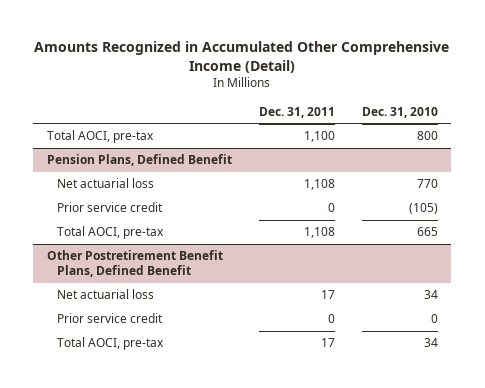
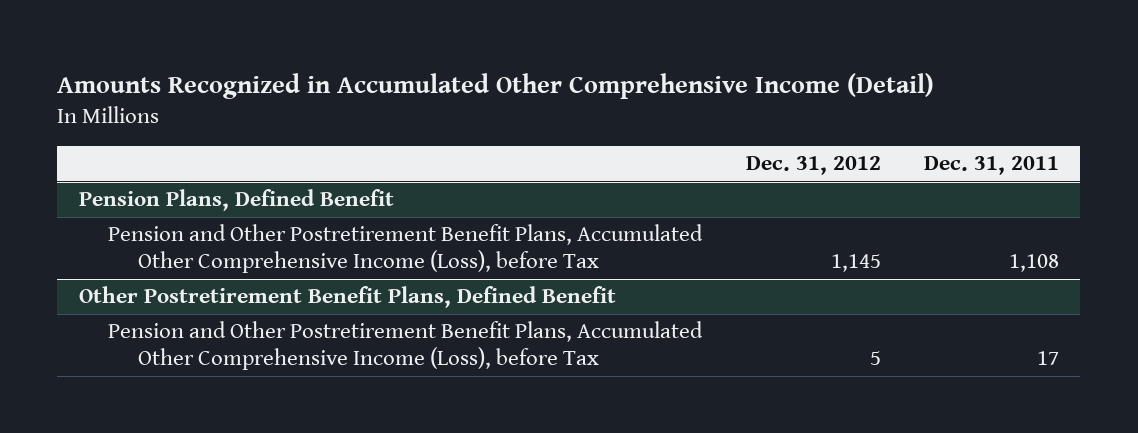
[361,106,438,118] Dec. 31, 2010 -> none
none -> [745,156,881,176] Dec. 31, 2012
[46,130,154,144] Total AOCI, pre-tax -> none
[57,178,155,189] Net actuarial loss -> none
[57,202,164,213] Prior service credit -> none
[57,226,165,240] Total AOCI, pre-tax -> [108,224,704,274] Pension and Other Postretirement Benefit Plans, Accumulated Other Comprehensive Income (Loss), before Tax
[57,289,155,300] Net actuarial loss -> none
[57,313,164,324] Prior service credit -> none
[57,337,165,351] Total AOCI, pre-tax -> [108,321,704,371] Pension and Other Postretirement Benefit Plans, Accumulated Other Comprehensive Income (Loss), before Tax

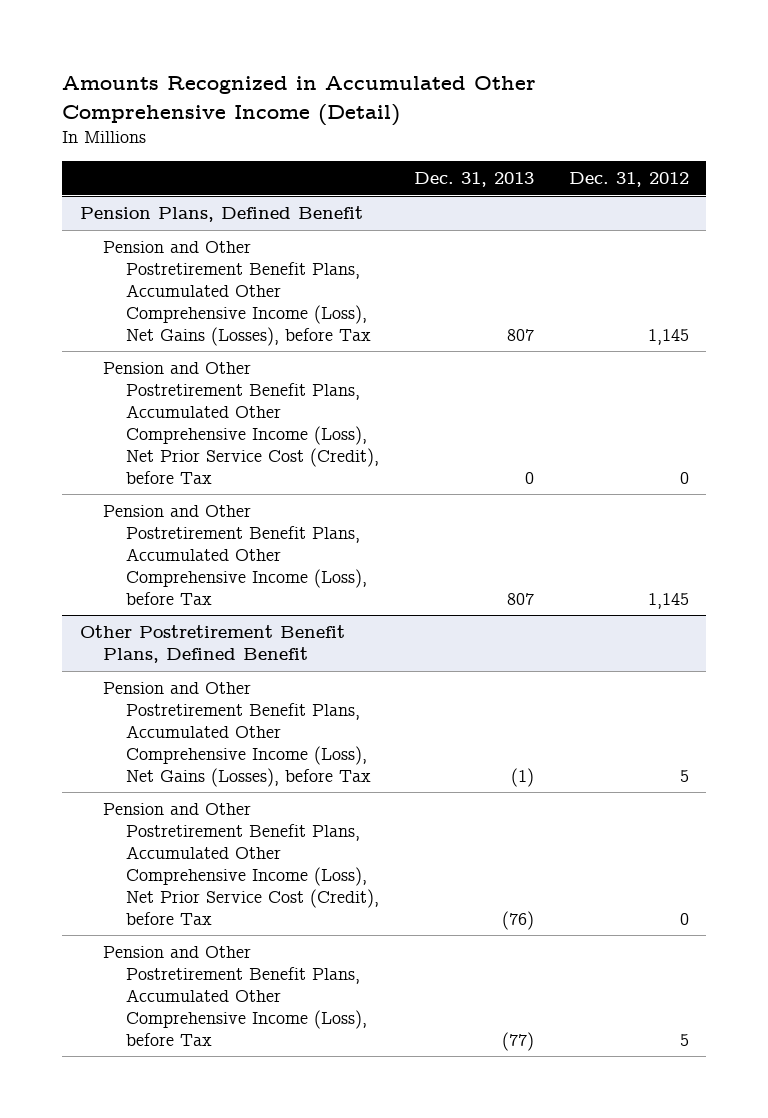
[923,156,1059,176] Dec. 31, 2011 -> none
none -> [413,172,534,188] Dec. 31, 2013
none -> [103,241,372,346] Pension and Other Postretirement Benefit Plans, Accumulated Other Comprehensive Income (Loss), Net Gains (Losses), before Tax
none -> [103,362,380,484] Pension and Other Postretirement Benefit Plans, Accumulated Other Comprehensive Income (Loss), Net Prior Service Cost (Credit), before Tax
none -> [103,682,372,787] Pension and Other Postretirement Benefit Plans, Accumulated Other Comprehensive Income (Loss), Net Gains (Losses), before Tax
none -> [103,803,380,925] Pension and Other Postretirement Benefit Plans, Accumulated Other Comprehensive Income (Loss), Net Prior Service Cost (Credit), before Tax

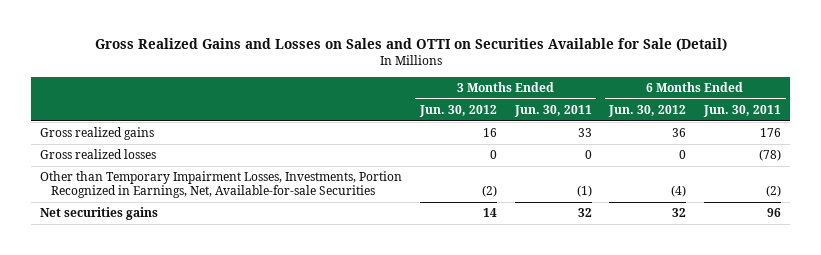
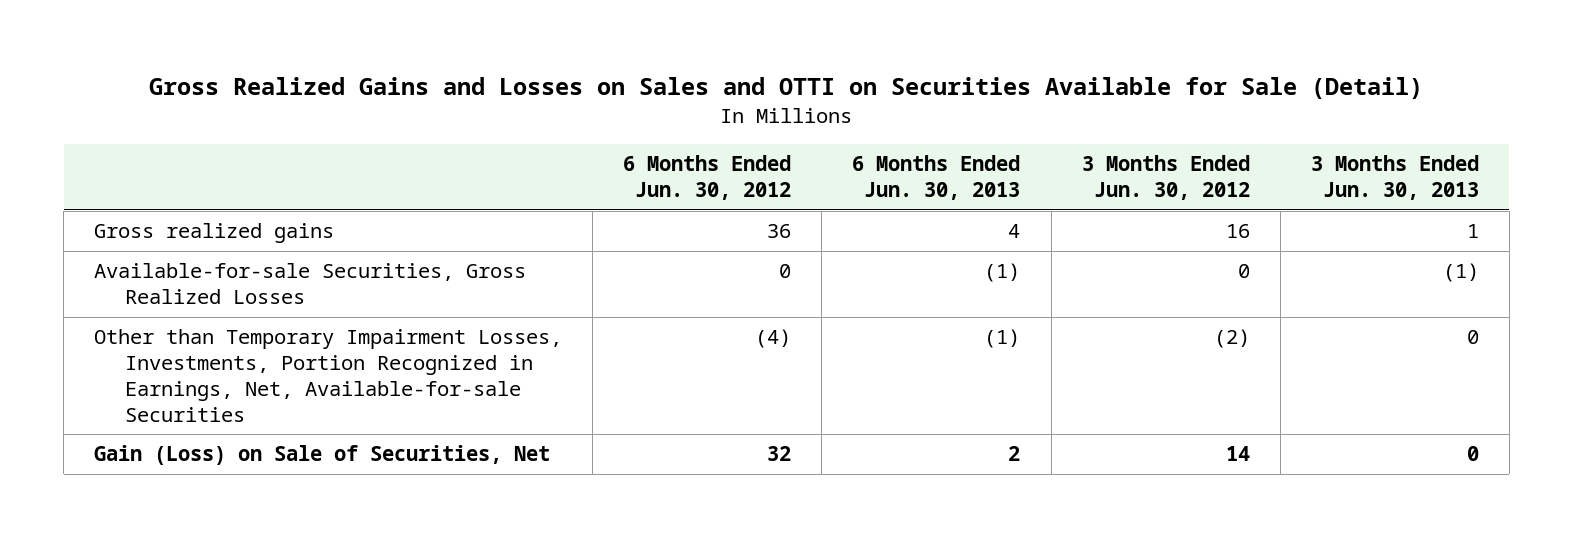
[513,105,592,118] Jun. 30, 2011 -> none
[703,105,782,118] Jun. 30, 2011 -> none
none -> [852,155,1021,200] 6 Months Ended Jun. 30, 2013
none -> [1310,155,1479,200] 3 Months Ended Jun. 30, 2013
[39,149,156,160] Gross realized losses -> [94,263,527,305] Available-for-sale Securities, Gross Realized Losses
[39,207,158,221] Net securities gains -> [94,445,551,466] Gain (Loss) on Sale of Securities, Net

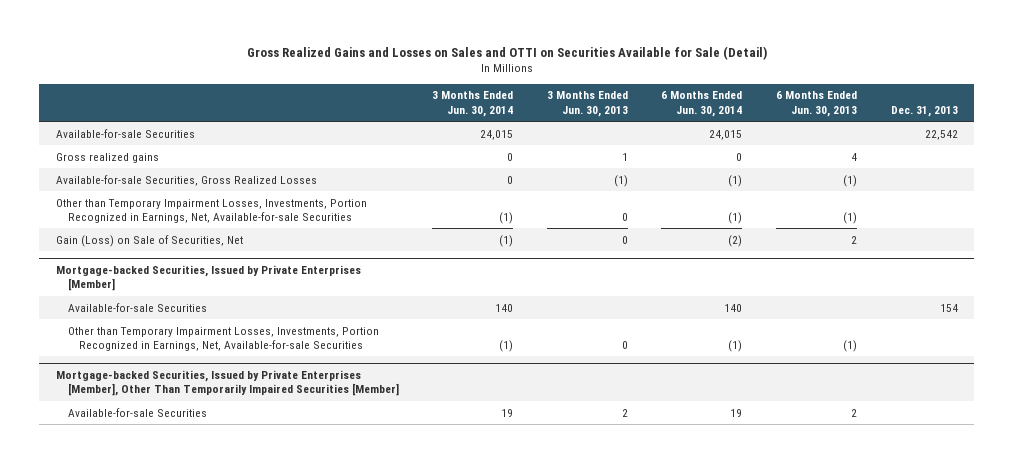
[623,155,792,200] 6 Months Ended Jun. 30, 2012 -> none
[1081,155,1250,200] 3 Months Ended Jun. 30, 2012 -> none
none -> [432,91,514,117] 3 Months Ended Jun. 30, 2014
none -> [661,91,743,117] 6 Months Ended Jun. 30, 2014
none -> [890,105,958,117] Dec. 31, 2013
none -> [56,128,196,138] Available-for-sale Securities
none -> [56,264,362,292] Mortgage-backed Securities, Issued by Private Enterprises [Member]
none -> [67,302,207,312] Available-for-sale Securities
none -> [67,326,379,351] Other than Temporary Impairment Losses, Investments, Portion Recognized in Earnings, Net, Available-for-sale Securities
none -> [56,369,399,397] Mortgage-backed Securities, Issued by Private Enterprises [Member], Other Than Temporarily Impaired Securities [Member]
none -> [67,407,207,417] Available-for-sale Securities

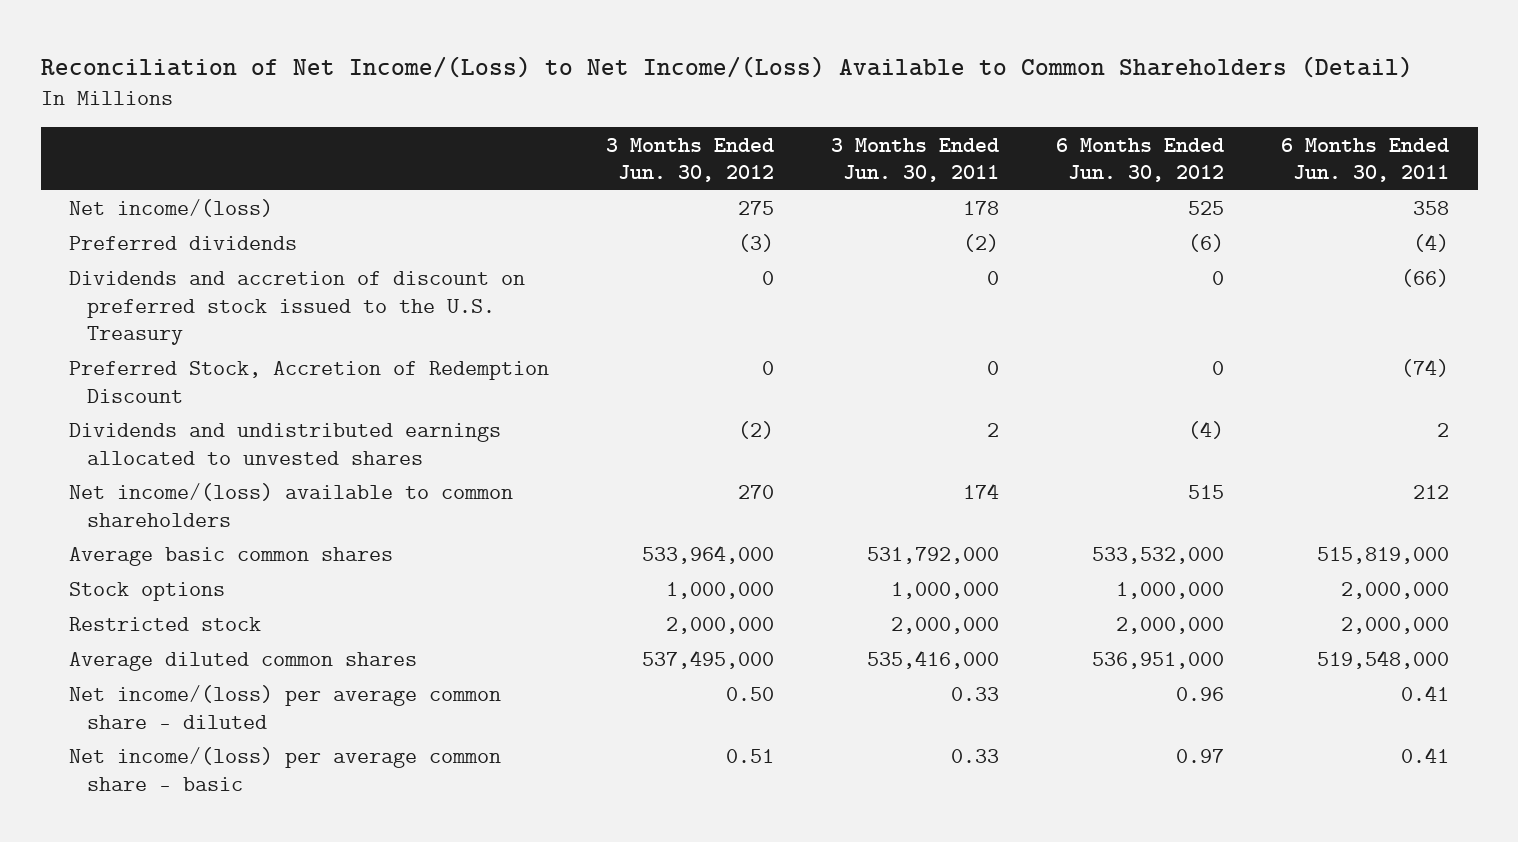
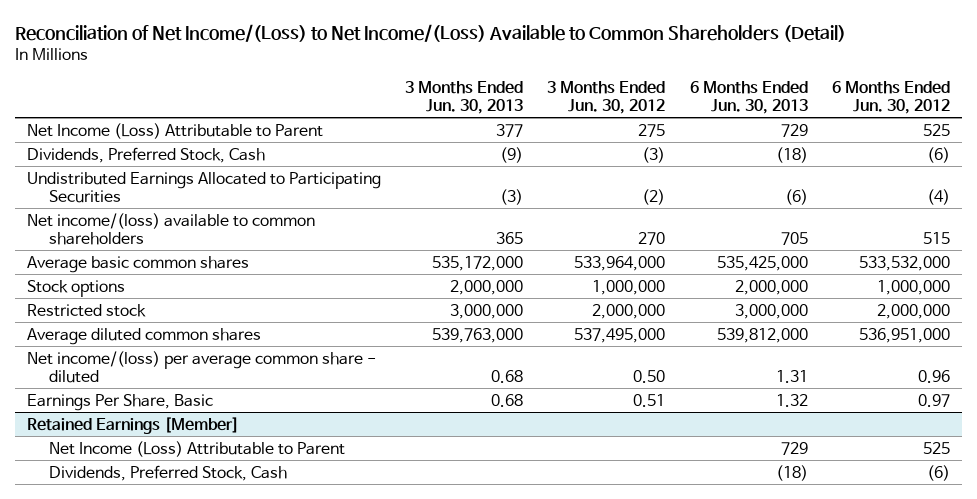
[831,137,1000,183] 3 Months Ended Jun. 30, 2011 -> none
[1281,137,1450,183] 6 Months Ended Jun. 30, 2011 -> none
none -> [405,80,524,114] 3 Months Ended Jun. 30, 2013
none -> [689,80,808,114] 6 Months Ended Jun. 30, 2013
[69,271,526,345] Dividends and accretion of discount on preferred stock issued to the U.S. Treasury -> none
[69,361,550,403] Preferred Stock, Accretion of Redemption Discount -> none
[69,423,502,465] Dividends and undistributed earnings allocated to unvested shares -> none
[69,199,274,218] Net income/(loss) -> [27,122,324,139] Net Income (Loss) Attributable to Parent
[69,236,298,251] Preferred dividends -> [27,146,266,163] Dividends, Preferred Stock, Cash
none -> [27,171,382,203] Undistributed Earnings Allocated to Participating Securities
[69,747,502,791] Net income/(loss) per average common share - basic -> [27,393,214,411] Earnings Per Share, Basic
none -> [27,416,240,434] Retained Earnings [Member]
none -> [48,440,345,457] Net Income (Loss) Attributable to Parent
none -> [48,464,287,481] Dividends, Preferred Stock, Cash

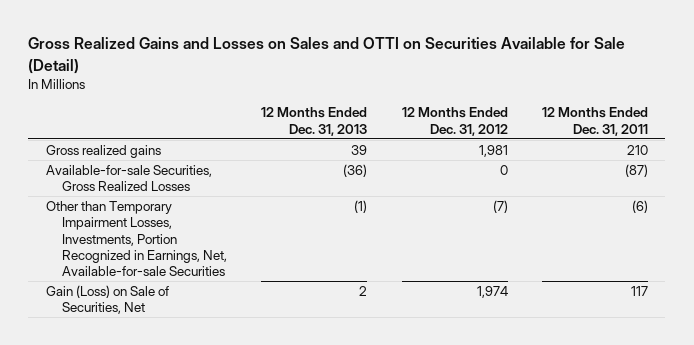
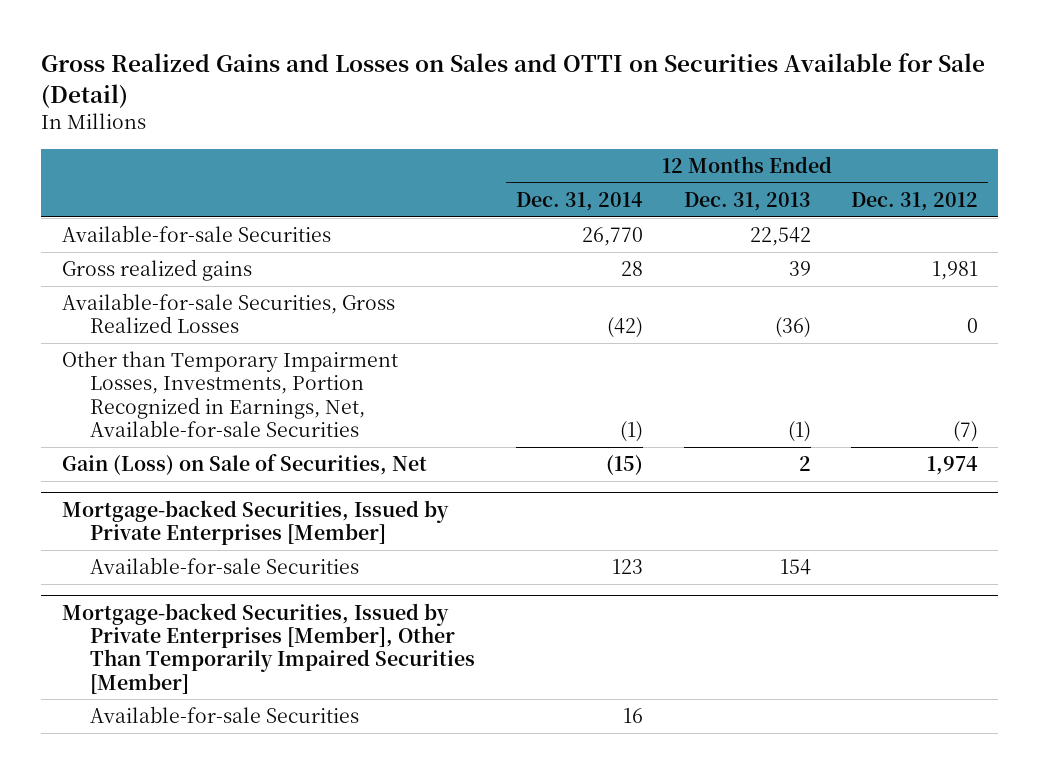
[542,107,649,136] 12 Months Ended Dec. 31, 2011 -> none
none -> [515,192,643,212] Dec. 31, 2014
none -> [61,225,331,243] Available-for-sale Securities
none -> [61,499,449,546] Mortgage-backed Securities, Issued by Private Enterprises [Member]
none -> [90,557,360,575] Available-for-sale Securities
none -> [61,602,476,694] Mortgage-backed Securities, Issued by Private Enterprises [Member], Other Than Temporarily Impaired Securities [Member]
none -> [90,706,360,724] Available-for-sale Securities

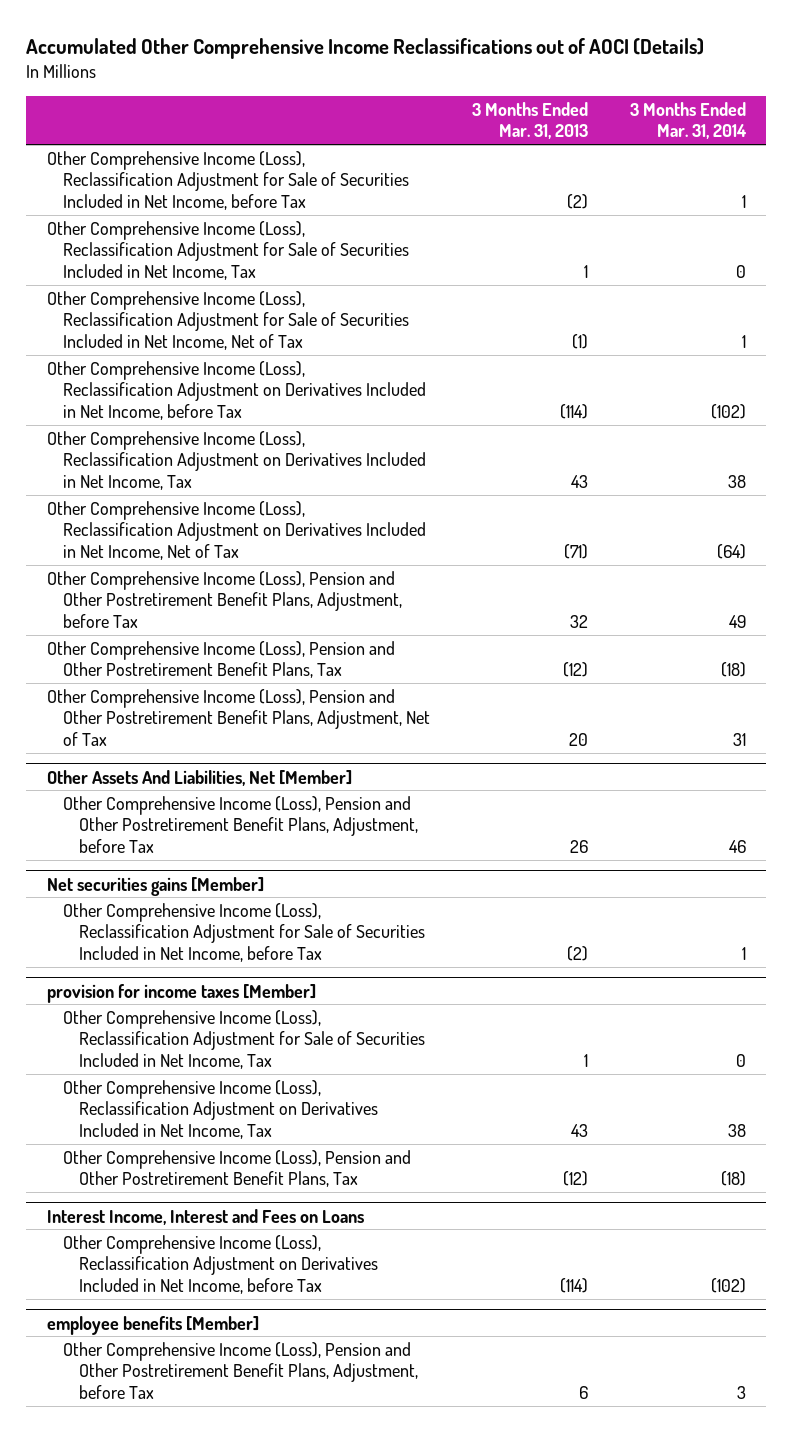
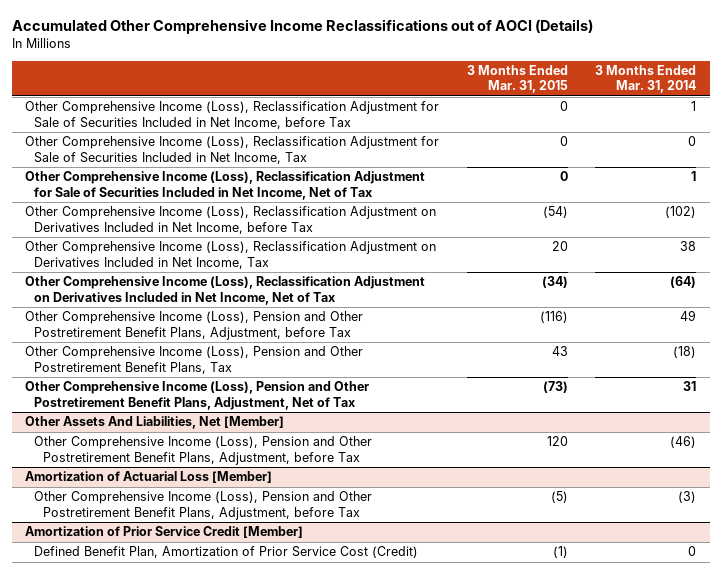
[471,101,588,140] 3 Months Ended Mar. 31, 2013 -> none
none -> [466,65,568,94] 3 Months Ended Mar. 31, 2015
[47,876,265,896] Net securities gains [Member] -> none
[63,902,426,963] Other Comprehensive Income (Loss), Reclassification Adjustment for Sale of Securities Included in Net Income, before Tax -> none
[47,983,317,1003] provision for income taxes [Member] -> none
[63,1009,426,1070] Other Comprehensive Income (Loss), Reclassification Adjustment for Sale of Securities Included in Net Income, Tax -> none
[63,1079,379,1140] Other Comprehensive Income (Loss), Reclassification Adjustment on Derivatives Included in Net Income, Tax -> none
[63,1149,412,1188] Other Comprehensive Income (Loss), Pension and Other Postretirement Benefit Plans, Tax -> none
[47,1208,365,1225] Interest Income, Interest and Fees on Loans -> none
[63,1234,379,1295] Other Comprehensive Income (Loss), Reclassification Adjustment on Derivatives Included in Net Income, before Tax -> none
[47,1315,260,1335] employee benefits [Member] -> none
[728,840,746,854] 46 -> [670,436,697,449] (46)
none -> [25,471,273,484] Amortization of Actuarial Loss [Member]
[736,1386,746,1400] 3 -> [678,491,697,504] (3)
none -> [25,526,304,539] Amortization of Prior Service Credit [Member]
none -> [34,546,419,559] Defined Benefit Plan, Amortization of Prior Service Cost (Credit)

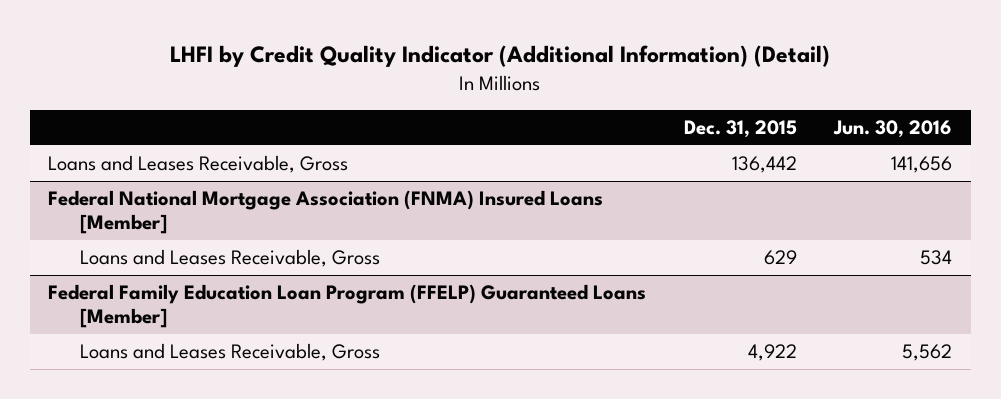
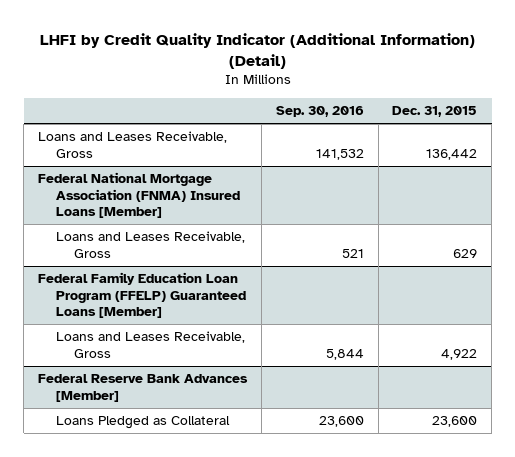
[833,120,953,139] Jun. 30, 2016 -> none
none -> [275,105,364,117] Sep. 30, 2016
none -> [38,374,249,402] Federal Reserve Bank Advances [Member]
none -> [55,416,230,430] Loans Pledged as Collateral

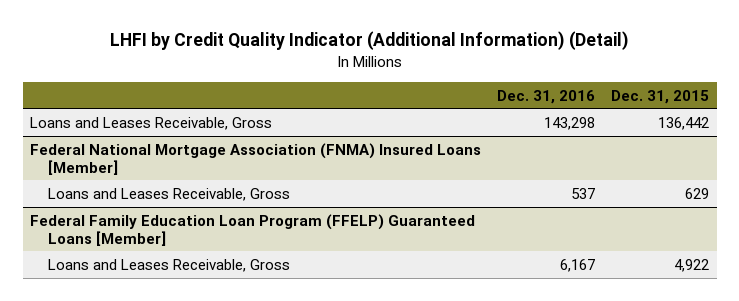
[275,105,364,117] Sep. 30, 2016 -> none
none -> [497,89,596,104] Dec. 31, 2016
[38,374,249,402] Federal Reserve Bank Advances [Member] -> none
[55,416,230,430] Loans Pledged as Collateral -> none

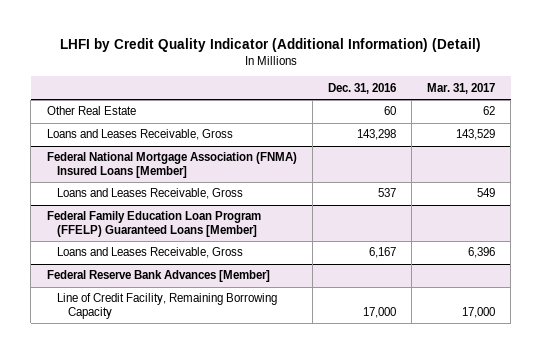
[610,89,709,104] Dec. 31, 2015 -> none
none -> [427,82,496,94] Mar. 31, 2017
none -> [46,106,136,116] Other Real Estate
none -> [46,270,270,283] Federal Reserve Bank Advances [Member]
none -> [57,293,278,319] Line of Credit Facility, Remaining Borrowing Capacity

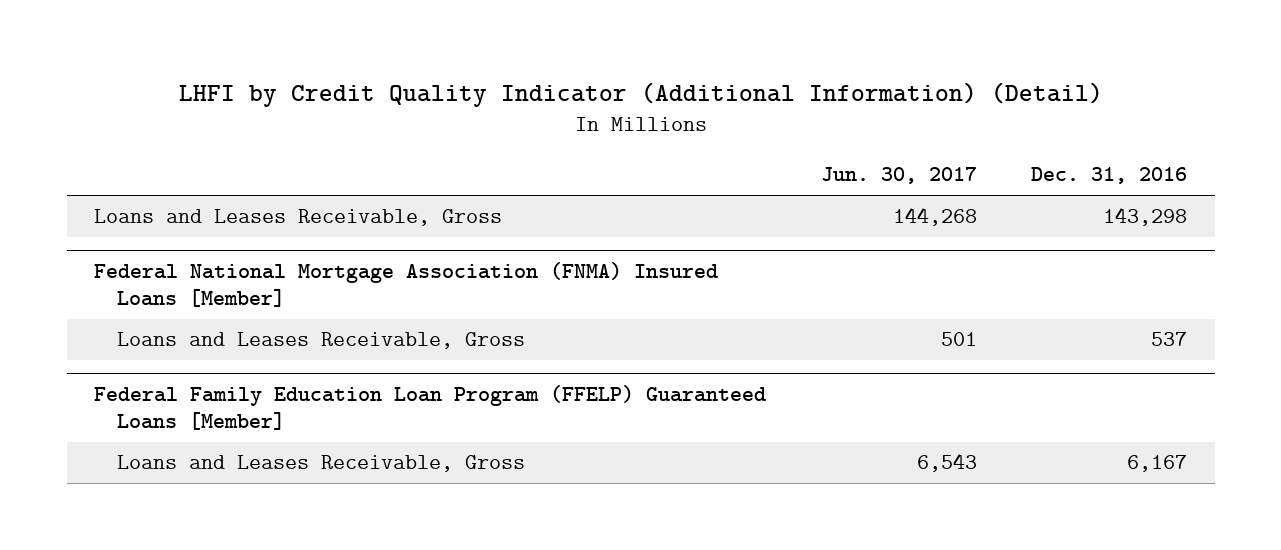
[427,82,496,94] Mar. 31, 2017 -> none
none -> [820,167,977,185] Jun. 30, 2017
[46,106,136,116] Other Real Estate -> none
[46,270,270,283] Federal Reserve Bank Advances [Member] -> none
[57,293,278,319] Line of Credit Facility, Remaining Borrowing Capacity -> none

